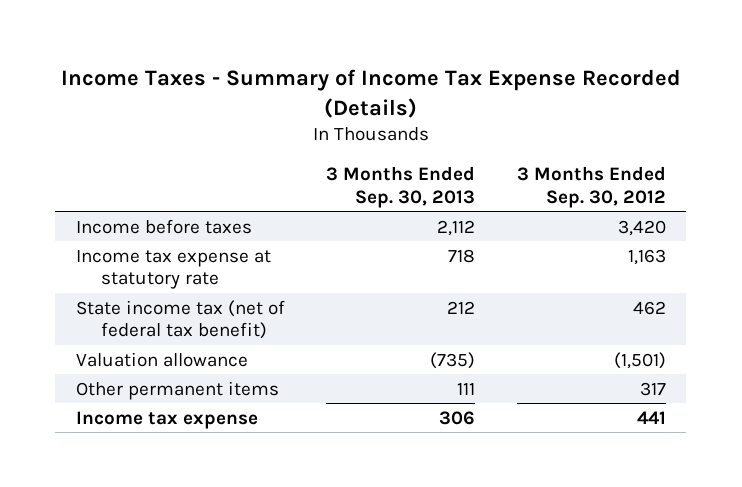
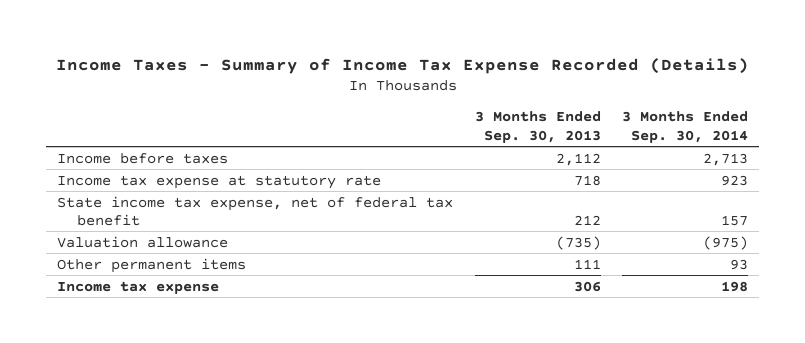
[516,165,666,208] 3 Months Ended Sep. 30, 2012 -> none
none -> [622,111,749,143] 3 Months Ended Sep. 30, 2014
[76,299,286,340] State income tax (net of federal tax benefit) -> [56,195,453,226] State income tax expense, net of federal tax benefit

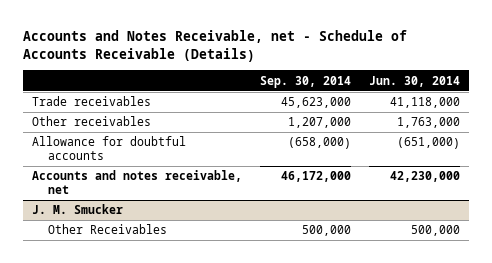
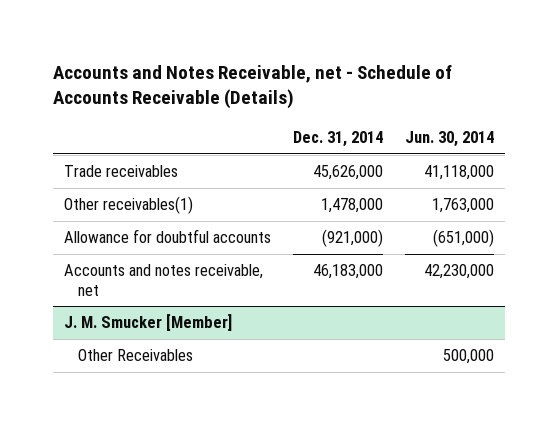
[259,75,351,88] Sep. 30, 2014 -> none
none -> [293,131,384,148] Dec. 31, 2014
[32,116,152,127] Other receivables -> [64,196,194,215] Other receivables(1)
[32,204,124,215] J. M. Smucker -> [64,314,233,332] J. M. Smucker [Member]

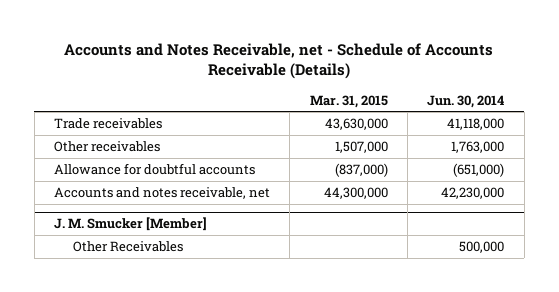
[293,131,384,148] Dec. 31, 2014 -> none
none -> [309,94,388,108] Mar. 31, 2015
[64,196,194,215] Other receivables(1) -> [54,141,161,153] Other receivables

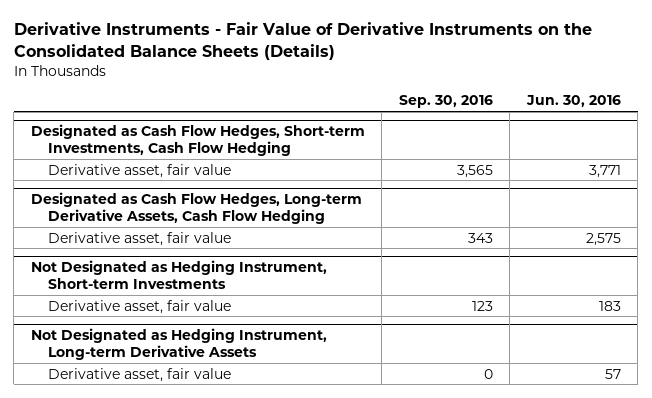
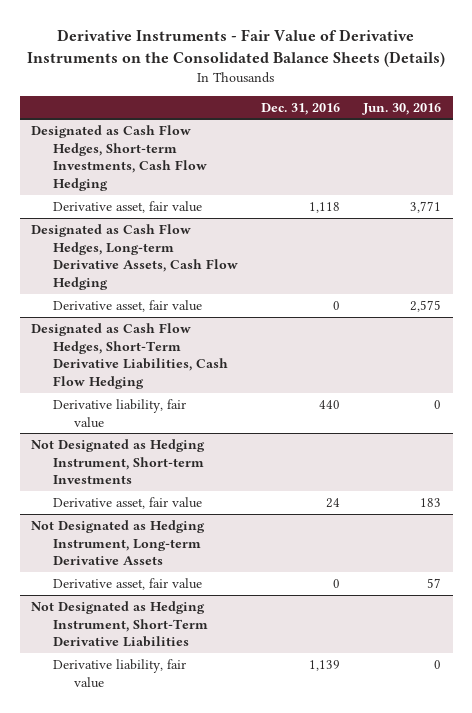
[398,95,493,109] Sep. 30, 2016 -> none
none -> [260,102,340,115] Dec. 31, 2016
none -> [31,322,228,390] Designated as Cash Flow Hedges, Short-Term Derivative Liabilities, Cash Flow Hedging
none -> [52,398,186,428] Derivative liability, fair value
none -> [31,600,208,648] Not Designated as Hedging Instrument, Short-Term Derivative Liabilities
none -> [52,658,186,688] Derivative liability, fair value

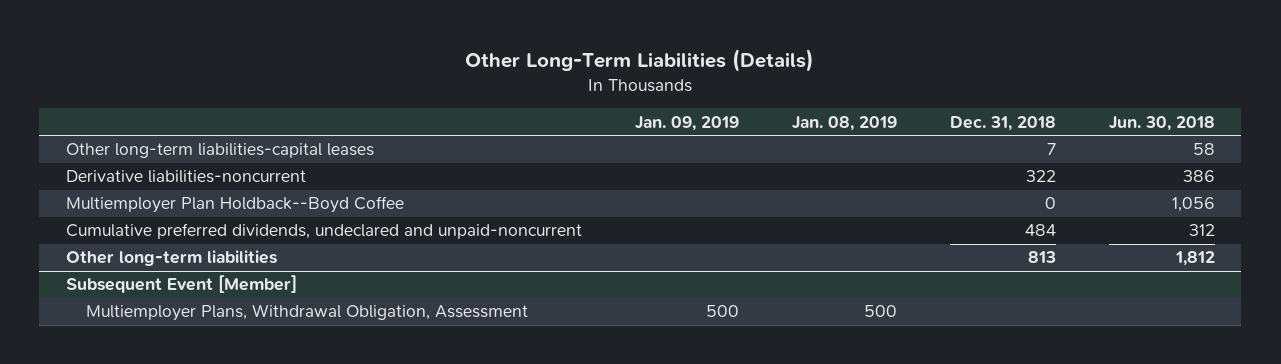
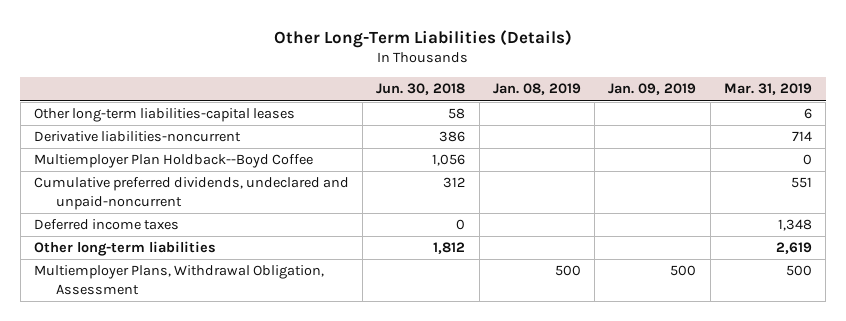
[949,115,1056,131] Dec. 31, 2018 -> none
none -> [723,83,812,96] Mar. 31, 2019
none -> [33,219,179,231] Deferred income taxes
[65,275,297,294] Subsequent Event [Member] -> none

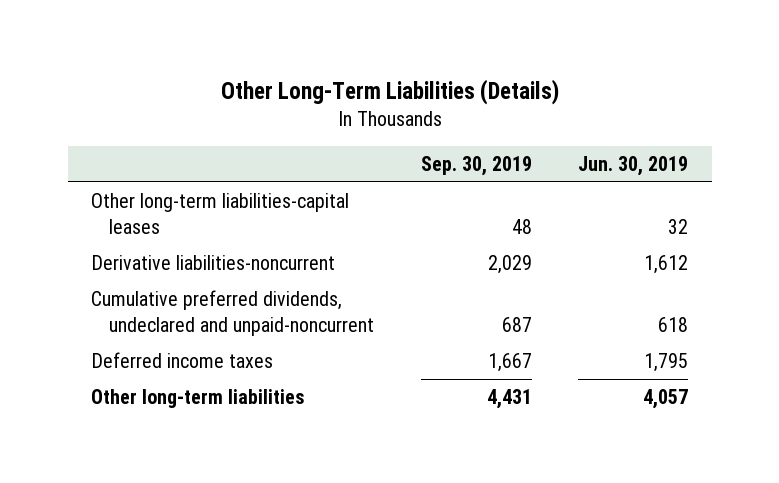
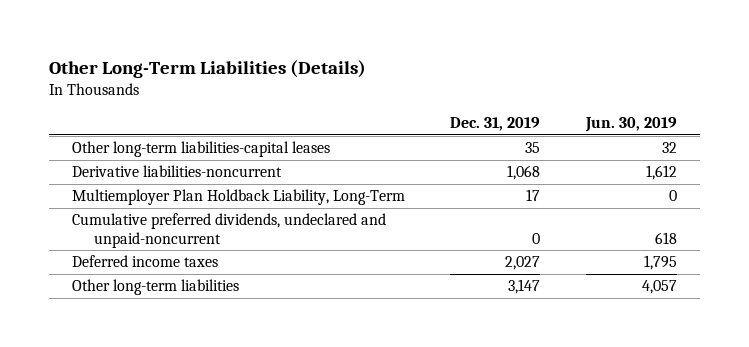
[420,155,532,176] Sep. 30, 2019 -> none
none -> [450,117,541,132] Dec. 31, 2019
none -> [72,189,406,206] Multiemployer Plan Holdback Liability, Long-Term

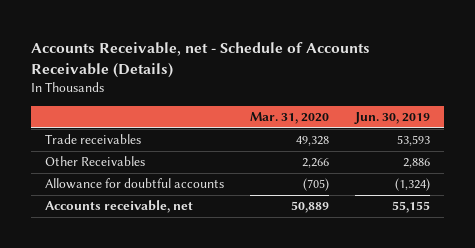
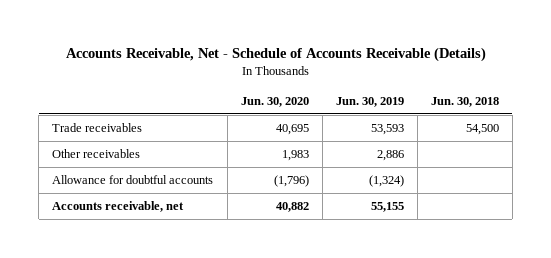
[31,41,371,78] Accounts Receivable, net - Schedule of Accounts Receivable (Details) -> [65,47,486,63] Accounts Receivable, Net - Schedule of Accounts Receivable (Details)
[249,112,329,125] Mar. 31, 2020 -> none
none -> [240,96,309,107] Jun. 30, 2020
none -> [430,96,499,107] Jun. 30, 2018
[44,156,145,167] Other Receivables -> [52,148,141,158] Other receivables

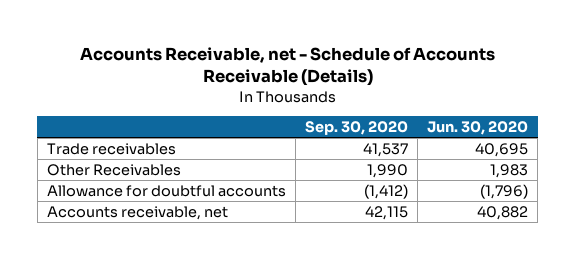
[65,47,486,63] Accounts Receivable, Net - Schedule of Accounts Receivable (Details) -> [79,46,495,87] Accounts Receivable, net - Schedule of Accounts Receivable (Details)
[335,96,404,107] Jun. 30, 2019 -> none
[430,96,499,107] Jun. 30, 2018 -> none
none -> [305,121,409,136] Sep. 30, 2020
[52,148,141,158] Other receivables -> [46,163,181,176] Other Receivables

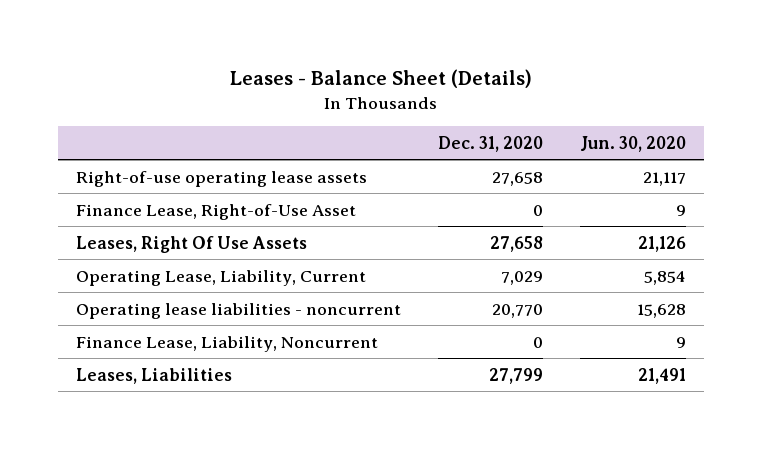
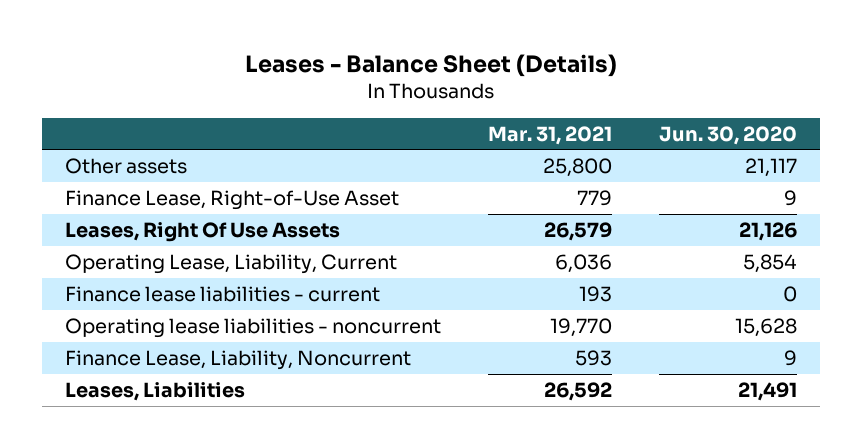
[437,135,543,152] Dec. 31, 2020 -> none
none -> [488,125,613,145] Mar. 31, 2021
[76,170,368,187] Right-of-use operating lease assets -> [65,157,188,174] Other assets
none -> [65,285,381,302] Finance lease liabilities - current

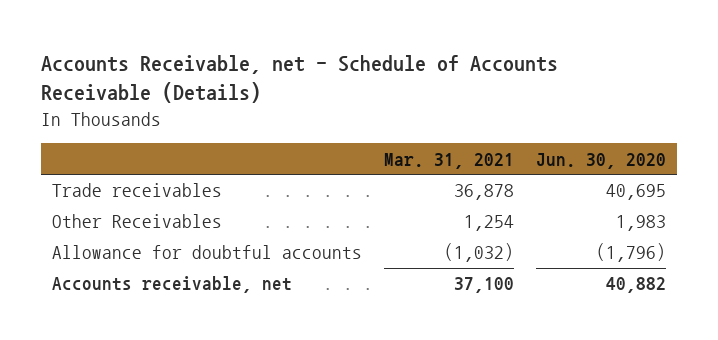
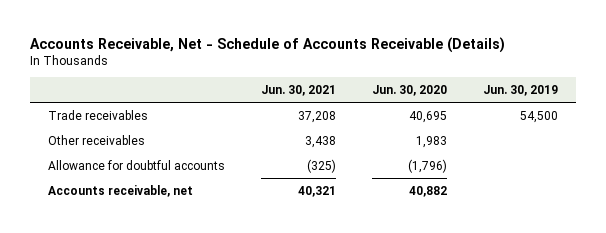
[40,54,558,104] Accounts Receivable, net - Schedule of Accounts Receivable (Details) -> [29,36,505,53] Accounts Receivable, Net - Schedule of Accounts Receivable (Details)
[383,152,514,169] Mar. 31, 2021 -> none
none -> [260,84,336,96] Jun. 30, 2021
none -> [483,84,559,96] Jun. 30, 2019
[51,214,222,229] Other Receivables -> [47,134,145,145] Other receivables

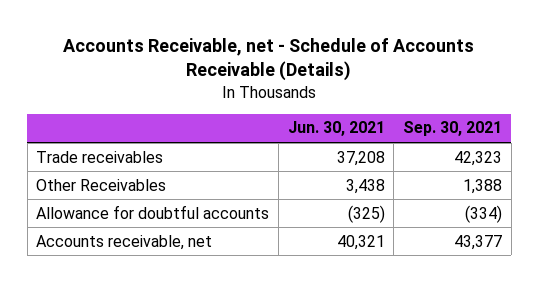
[29,36,505,53] Accounts Receivable, Net - Schedule of Accounts Receivable (Details) -> [63,37,475,82] Accounts Receivable, net - Schedule of Accounts Receivable (Details)
[372,84,448,96] Jun. 30, 2020 -> none
[483,84,559,96] Jun. 30, 2019 -> none
none -> [403,121,503,137] Sep. 30, 2021
[47,134,145,145] Other receivables -> [36,178,167,191] Other Receivables

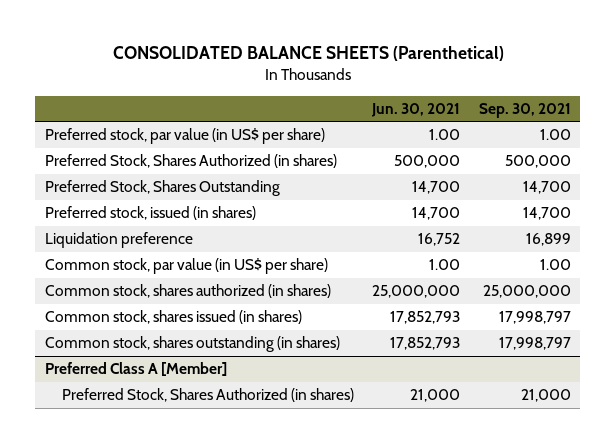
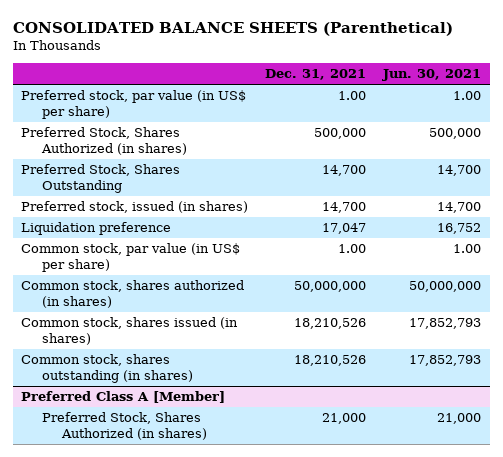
[478,102,571,118] Sep. 30, 2021 -> none
none -> [265,69,367,81] Dec. 31, 2021
[372,285,461,299] 25,000,000 -> [409,281,482,293] 50,000,000

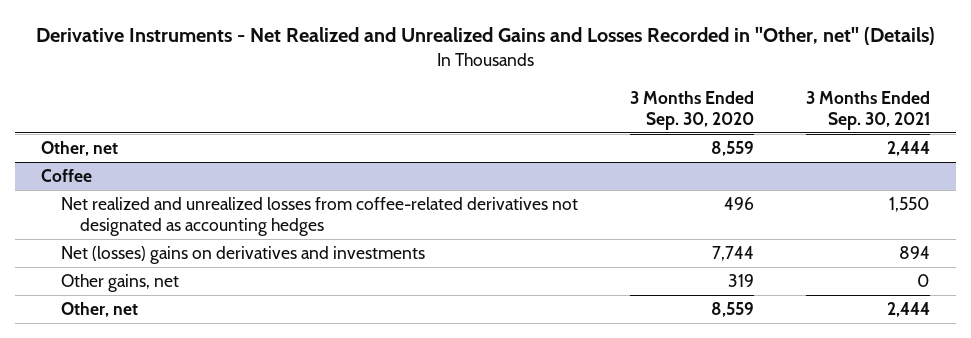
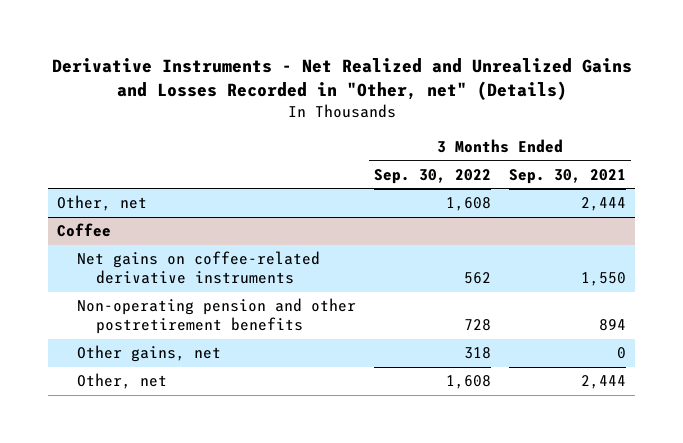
[629,90,754,130] 3 Months Ended Sep. 30, 2020 -> none
none -> [373,168,491,184] Sep. 30, 2022
[60,197,578,237] Net realized and unrealized losses from coffee-related derivatives not designated as accounting hedges -> [76,251,320,285] Net gains on coffee-related derivative instruments
[60,246,425,265] Net (losses) gains on derivatives and investments -> [76,298,356,335] Non-operating pension and other postretirement benefits

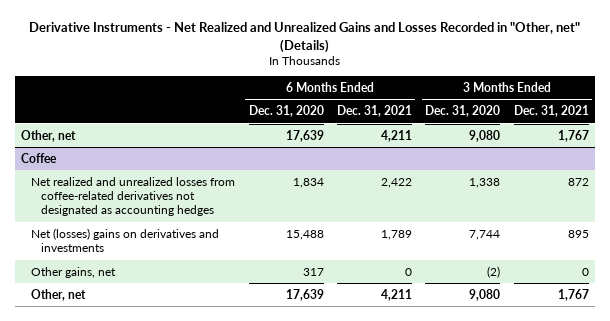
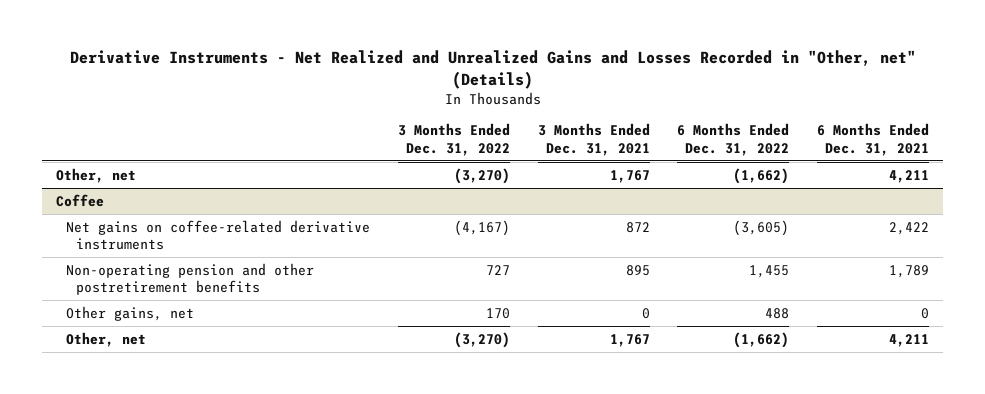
[248,105,324,118] Dec. 31, 2020 -> none
[425,105,501,118] Dec. 31, 2020 -> none
none -> [397,123,510,156] 3 Months Ended Dec. 31, 2022
none -> [677,123,790,156] 6 Months Ended Dec. 31, 2022
[31,176,236,217] Net realized and unrealized losses from coffee-related derivatives not designated as accounting hedges -> [65,219,370,250] Net gains on coffee-related derivative instruments
[31,227,220,253] Net (losses) gains on derivatives and investments -> [65,262,314,295] Non-operating pension and other postretirement benefits

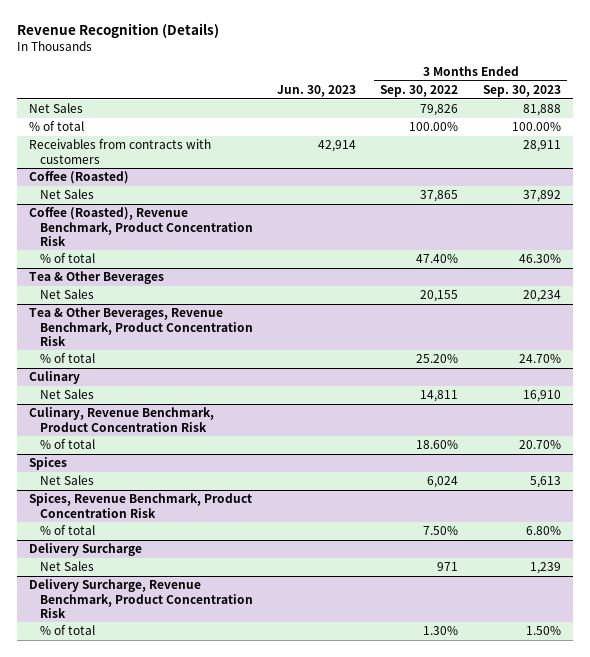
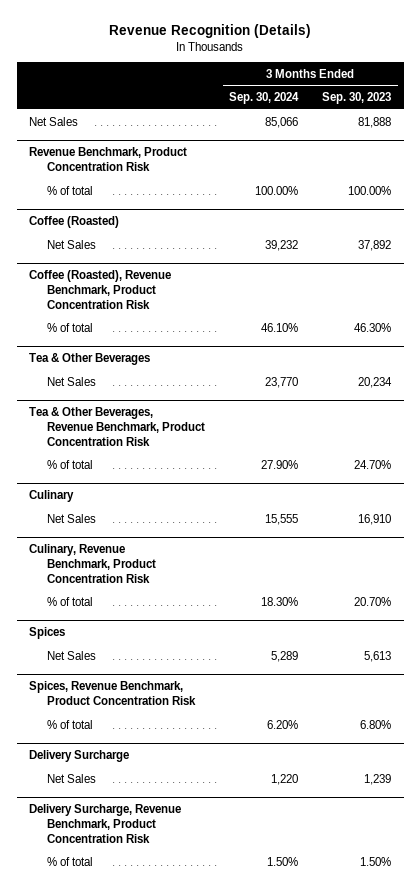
[277,85,357,98] Jun. 30, 2023 -> none
[380,85,459,98] Sep. 30, 2022 -> none
none -> [229,92,300,105] Sep. 30, 2024
none -> [29,147,188,171] Revenue Benchmark, Product Concentration Risk
[28,139,211,164] Receivables from contracts with customers -> none

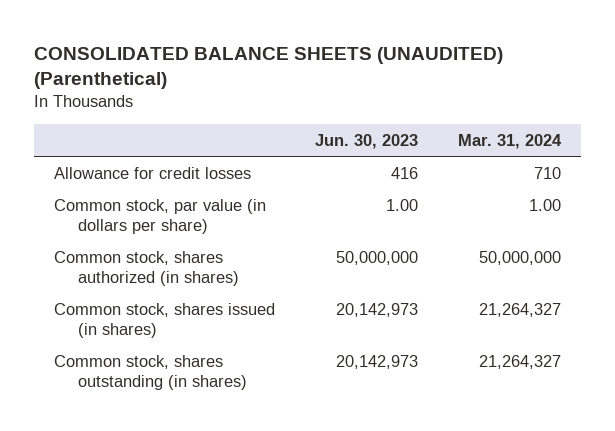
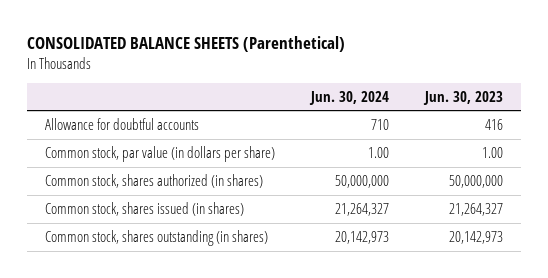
[34,46,504,90] CONSOLIDATED BALANCE SHEETS (UNAUDITED) (Parenthetical) -> [26,36,345,53] CONSOLIDATED BALANCE SHEETS (Parenthetical)
[457,133,562,149] Mar. 31, 2024 -> none
none -> [308,90,389,105] Jun. 30, 2024
[54,166,252,179] Allowance for credit losses -> [44,117,199,130] Allowance for doubtful accounts
[335,302,418,317] 20,142,973 -> [448,202,503,216] 21,264,327

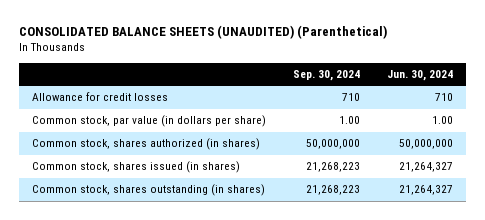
[26,36,345,53] CONSOLIDATED BALANCE SHEETS (Parenthetical) -> [18,25,387,40] CONSOLIDATED BALANCE SHEETS (UNAUDITED) (Parenthetical)
[422,90,503,105] Jun. 30, 2023 -> none
none -> [293,70,361,82] Sep. 30, 2024
[44,117,199,130] Allowance for doubtful accounts -> none
none -> [32,92,169,102] Allowance for credit losses
[334,230,389,244] 20,142,973 -> [398,185,453,196] 21,264,327

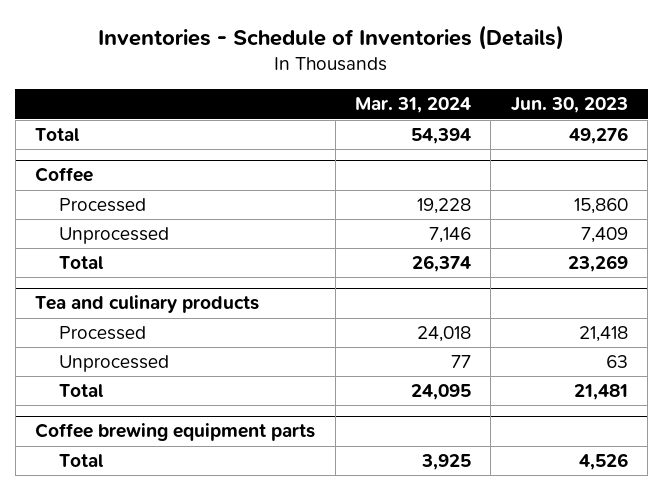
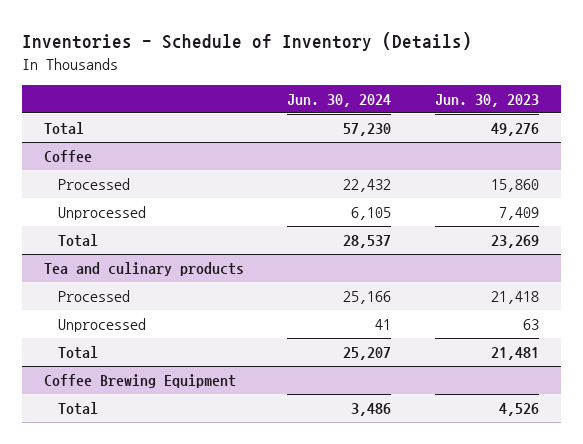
[98,24,565,50] Inventories - Schedule of Inventories (Details) -> [22,32,473,52] Inventories - Schedule of Inventory (Details)
[354,97,471,114] Mar. 31, 2024 -> none
none -> [287,93,392,107] Jun. 30, 2024
[35,423,316,442] Coffee brewing equipment parts -> [43,374,236,389] Coffee Brewing Equipment

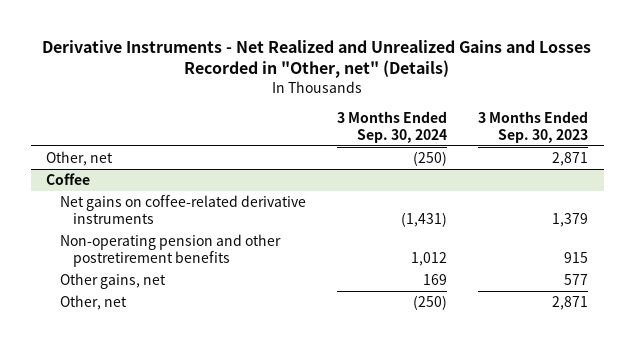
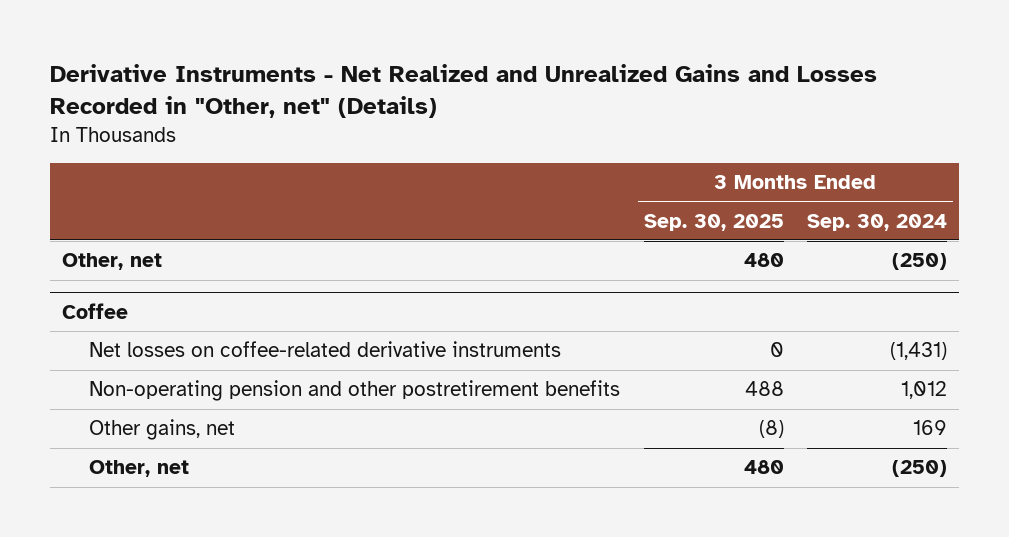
[477,111,588,144] 3 Months Ended Sep. 30, 2023 -> none
none -> [643,213,784,231] Sep. 30, 2025
[59,195,306,224] Net gains on coffee-related derivative instruments -> [88,341,561,358] Net losses on coffee-related derivative instruments

